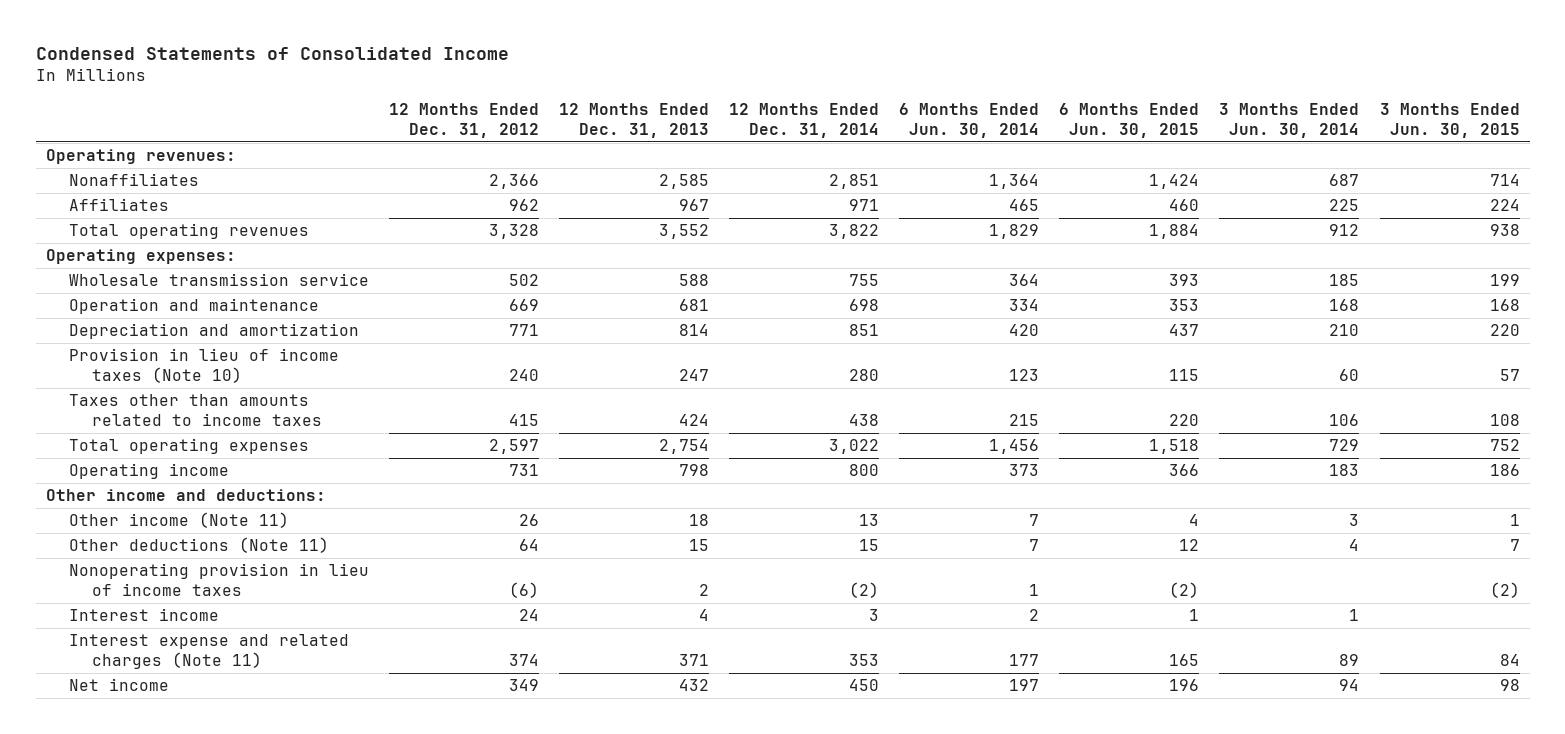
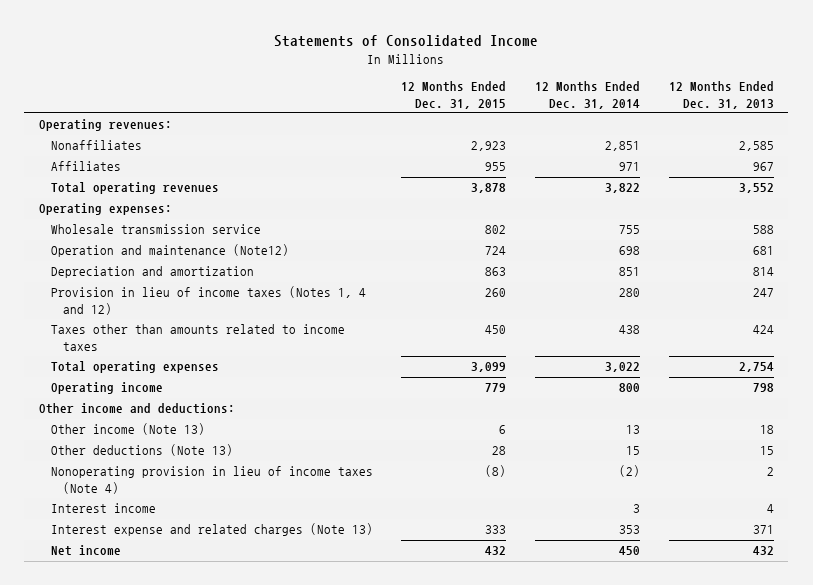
[35,47,509,61] Condensed Statements of Consolidated Income -> [274,34,539,47] Statements of Consolidated Income
[389,103,540,138] 12 Months Ended Dec. 31, 2012 -> none
[899,103,1040,138] 6 Months Ended Jun. 30, 2014 -> none
[1059,103,1200,138] 6 Months Ended Jun. 30, 2015 -> none
[1219,103,1360,138] 3 Months Ended Jun. 30, 2014 -> none
[1379,103,1520,138] 3 Months Ended Jun. 30, 2015 -> none
none -> [401,81,507,109] 12 Months Ended Dec. 31, 2015
[69,298,320,315] Operation and maintenance -> [50,244,289,258] Operation and maintenance (Note12)
[69,348,340,383] Provision in lieu of income taxes (Note 10) -> [50,286,366,315] Provision in lieu of income taxes (Notes 1, 4 and 12)
[69,512,290,529] Other income (Note 11) -> [50,423,205,436] Other income (Note 13)
[69,537,330,554] Other deductions (Note 11) -> [50,444,233,457] Other deductions (Note 13)
[69,563,370,596] Nonoperating provision in lieu of income taxes -> [50,466,373,494] Nonoperating provision in lieu of income taxes (Note 4)
[69,634,350,669] Interest expense and related charges (Note 11) -> [50,523,373,537] Interest expense and related charges (Note 13)

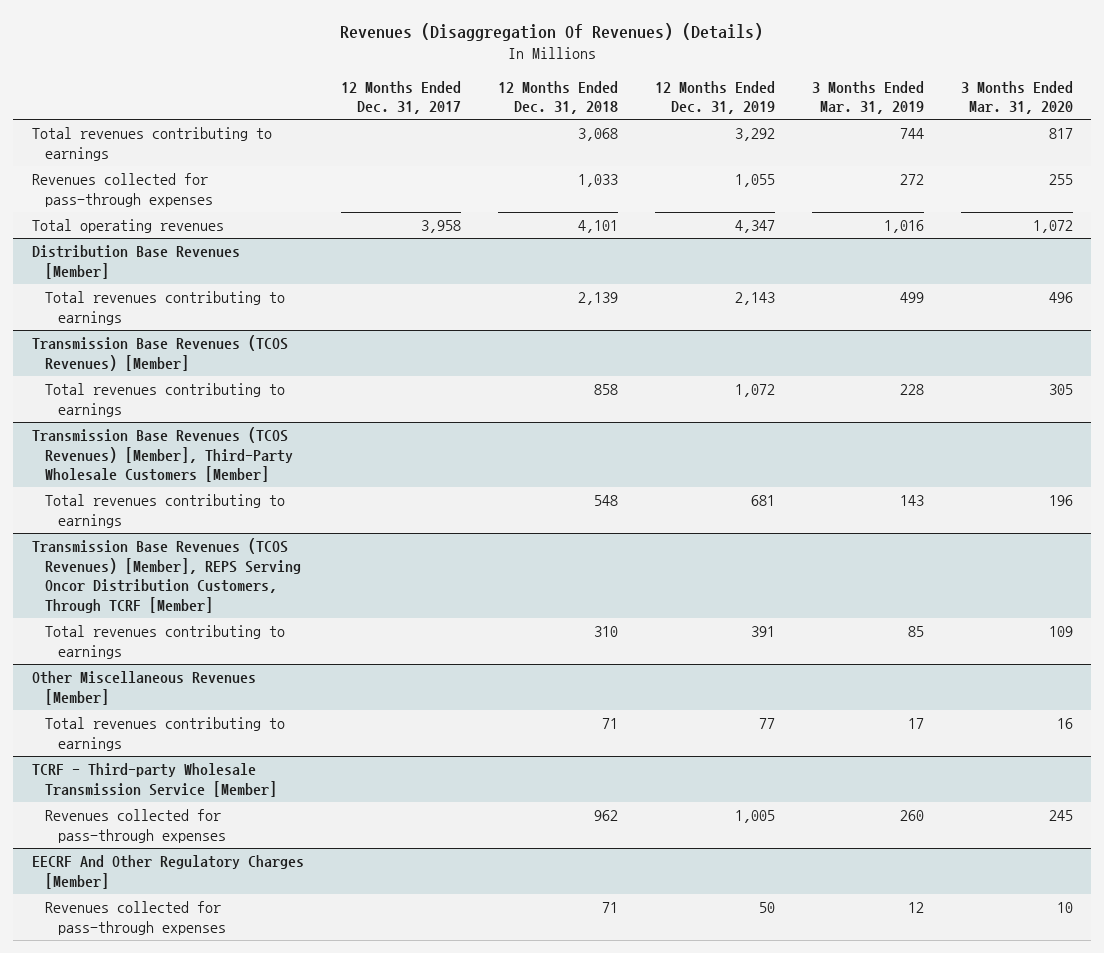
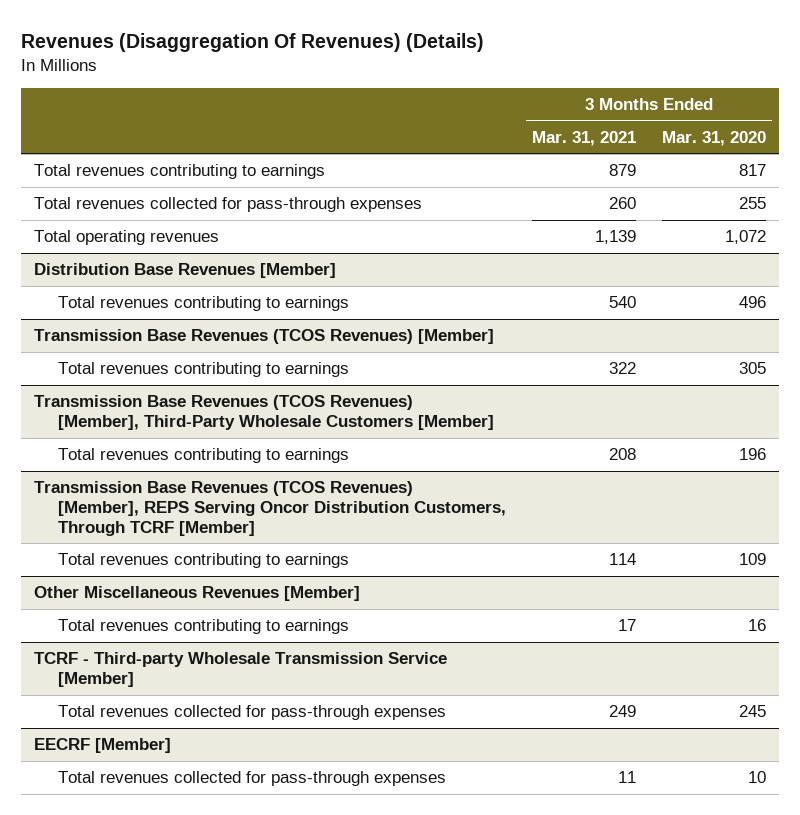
[340,80,461,115] 12 Months Ended Dec. 31, 2017 -> none
[497,80,618,115] 12 Months Ended Dec. 31, 2018 -> none
[654,80,775,115] 12 Months Ended Dec. 31, 2019 -> none
[811,80,924,115] 3 Months Ended Mar. 31, 2019 -> none
none -> [532,130,637,146] Mar. 31, 2021
[31,173,213,207] Revenues collected for pass-through expenses -> [34,197,423,213] Total revenues collected for pass-through expenses
[44,809,227,843] Revenues collected for pass-through expenses -> [58,705,447,721] Total revenues collected for pass-through expenses
[31,855,304,889] EECRF And Other Regulatory Charges [Member] -> [34,738,172,754] EECRF [Member]
[44,901,227,935] Revenues collected for pass-through expenses -> [58,771,447,787] Total revenues collected for pass-through expenses

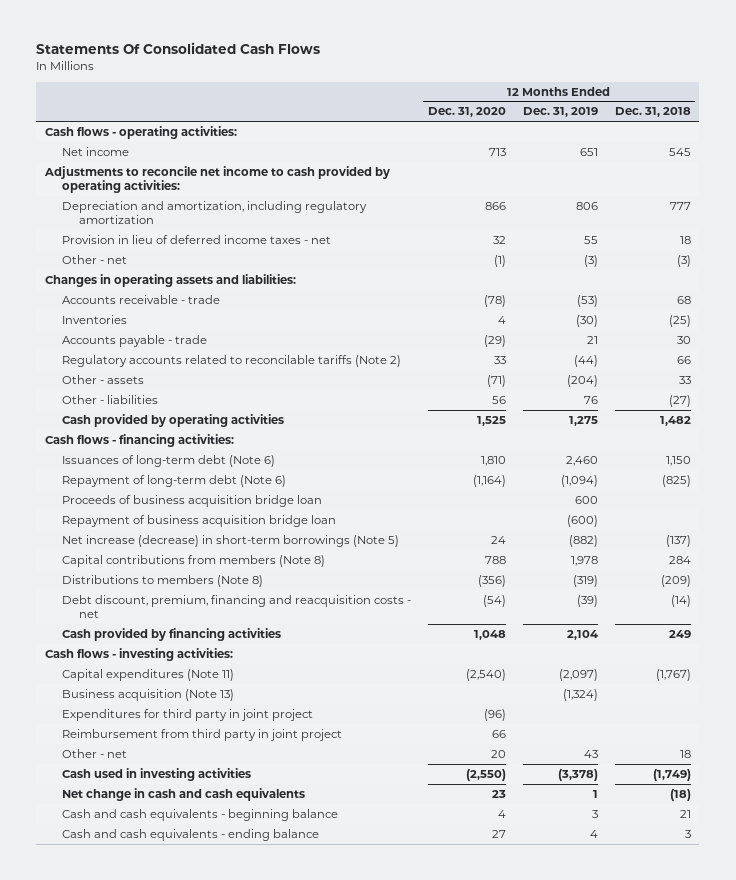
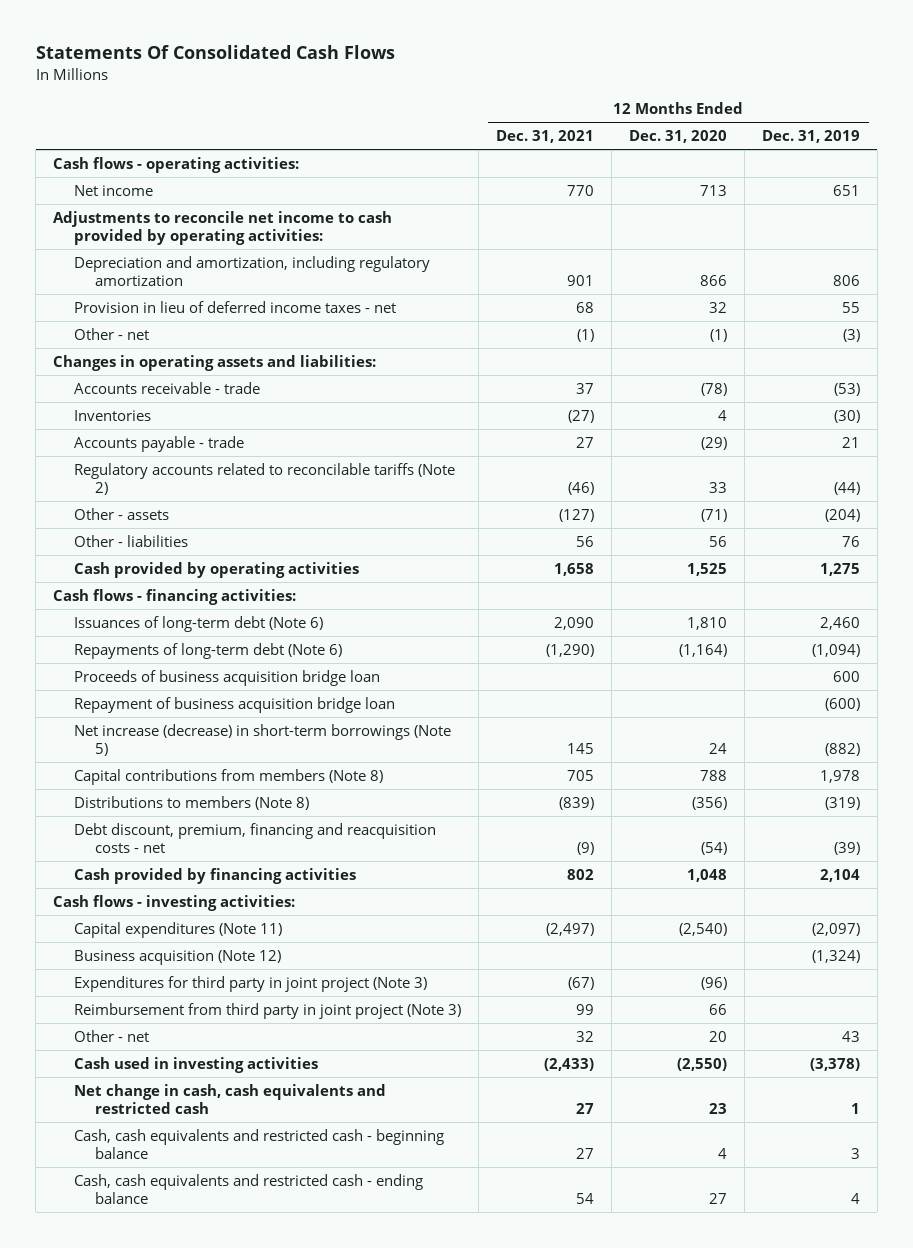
[614,107,691,118] Dec. 31, 2018 -> none
none -> [496,130,595,144] Dec. 31, 2021
[61,474,286,487] Repayment of long-term debt (Note 6) -> [74,643,343,660] Repayments of long-term debt (Note 6)
[61,688,234,701] Business acquisition (Note 13) -> [74,950,282,966] Business acquisition (Note 12)
[61,708,313,721] Expenditures for third party in joint project -> [74,976,428,993] Expenditures for third party in joint project (Note 3)
[61,728,342,741] Reimbursement from third party in joint project -> [74,1003,462,1020] Reimbursement from third party in joint project (Note 3)
[61,787,305,801] Net change in cash and cash equivalents -> [74,1084,387,1114] Net change in cash, cash equivalents and restricted cash
[61,808,338,821] Cash and cash equivalents - beginning balance -> [74,1129,445,1159] Cash, cash equivalents and restricted cash - beginning balance
[61,828,319,841] Cash and cash equivalents - ending balance -> [74,1174,424,1204] Cash, cash equivalents and restricted cash - ending balance

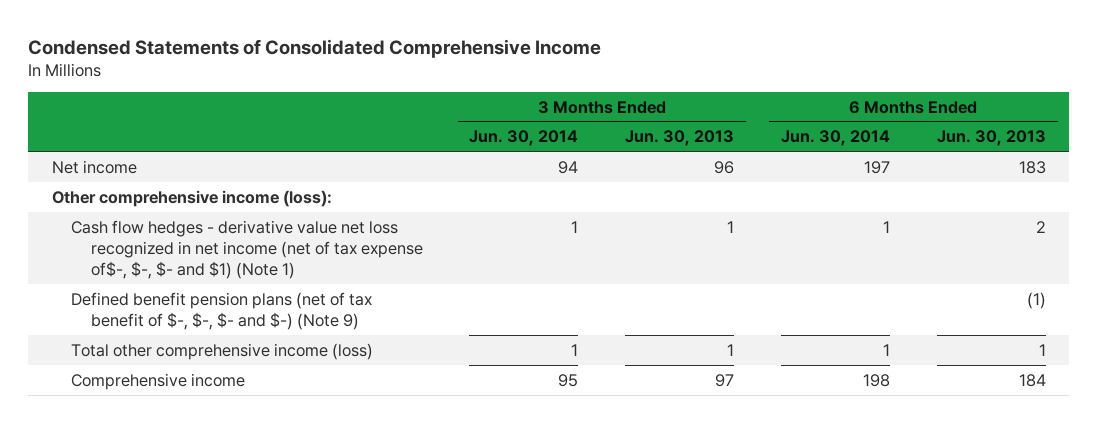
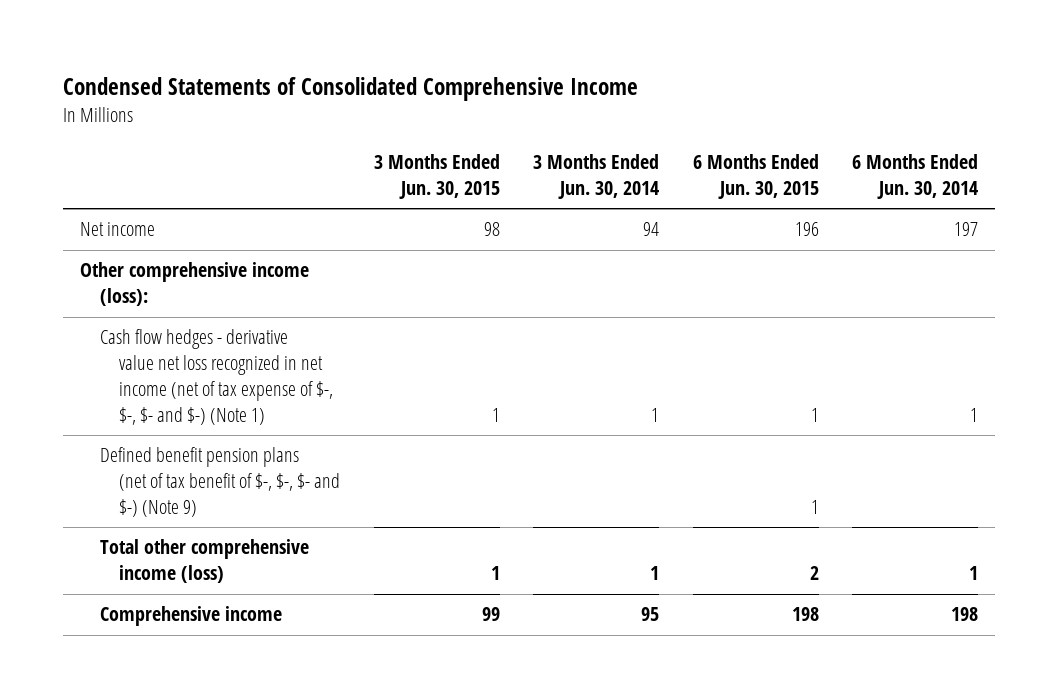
[625,130,735,147] Jun. 30, 2013 -> none
[936,130,1046,147] Jun. 30, 2013 -> none
none -> [373,154,500,200] 3 Months Ended Jun. 30, 2015
none -> [692,154,819,200] 6 Months Ended Jun. 30, 2015
[71,219,423,279] Cash flow hedges - derivative value net loss recognized in net income (net of tax expense of$-, $-, $- and $1) (Note 1) -> [99,329,334,426] Cash flow hedges - derivative value net loss recognized in net income (net of tax expense of $-, $-, $- and $-) (Note 1)

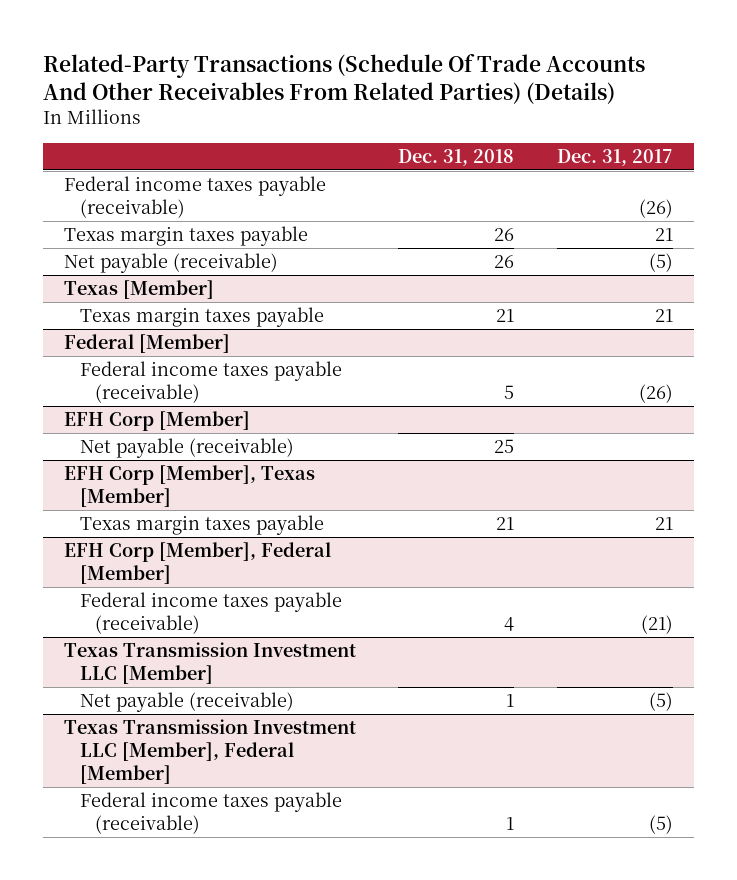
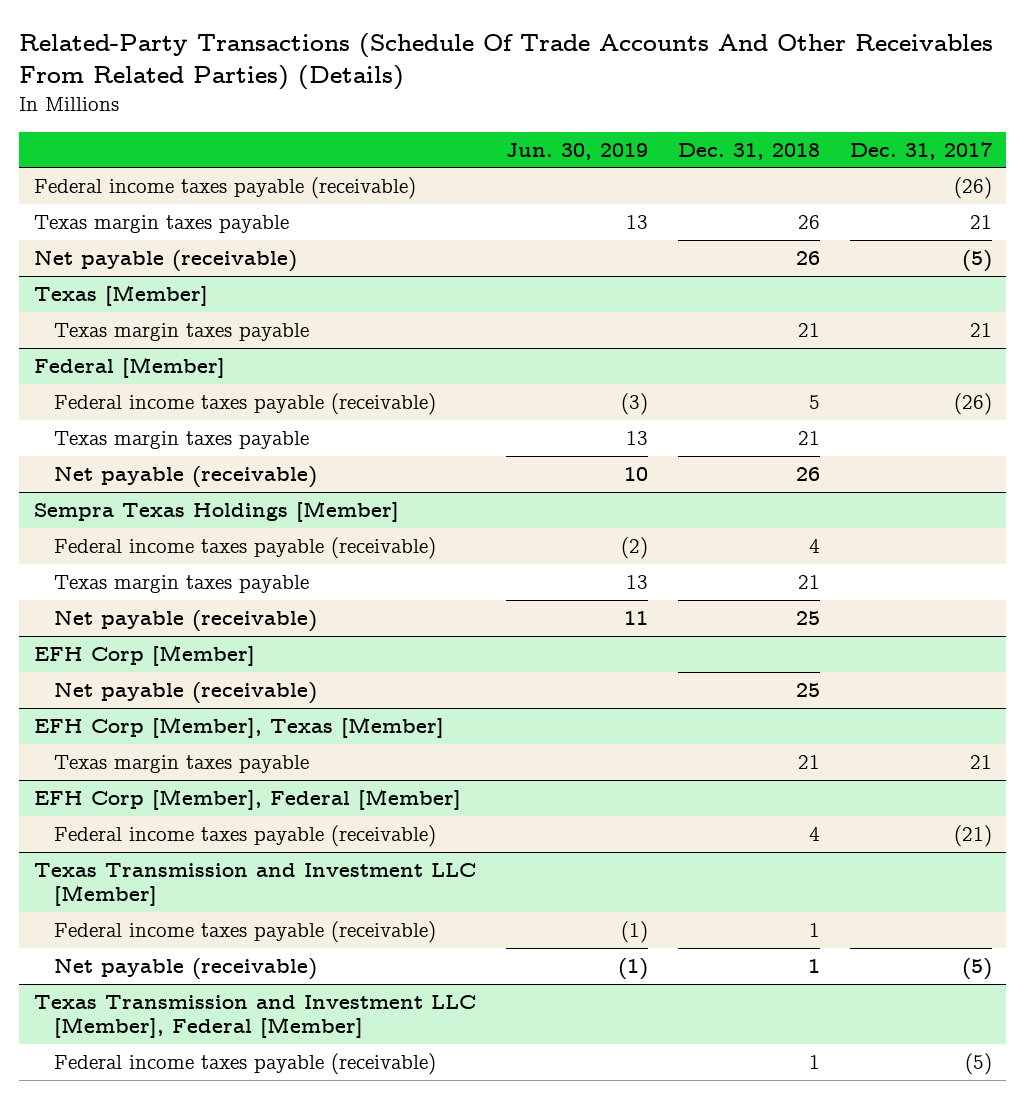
none -> [505,142,648,160] Jun. 30, 2019
none -> [54,431,310,450] Texas margin taxes payable
none -> [54,466,318,489] Net payable (receivable)
none -> [33,501,399,523] Sempra Texas Holdings [Member]
none -> [54,537,437,560] Federal income taxes payable (receivable)
none -> [54,575,310,594] Texas margin taxes payable
none -> [54,610,318,633] Net payable (receivable)
[64,642,357,684] Texas Transmission Investment LLC [Member] -> [33,863,476,906] Texas Transmission and Investment LLC [Member]
none -> [54,921,437,944] Federal income taxes payable (receivable)
[64,719,357,784] Texas Transmission Investment LLC [Member], Federal [Member] -> [33,995,476,1038] Texas Transmission and Investment LLC [Member], Federal [Member]

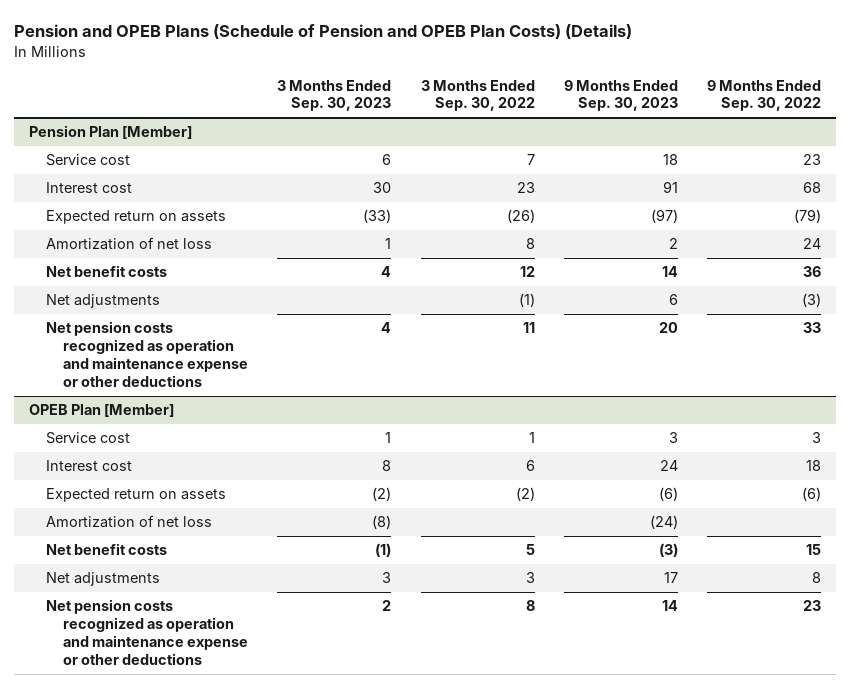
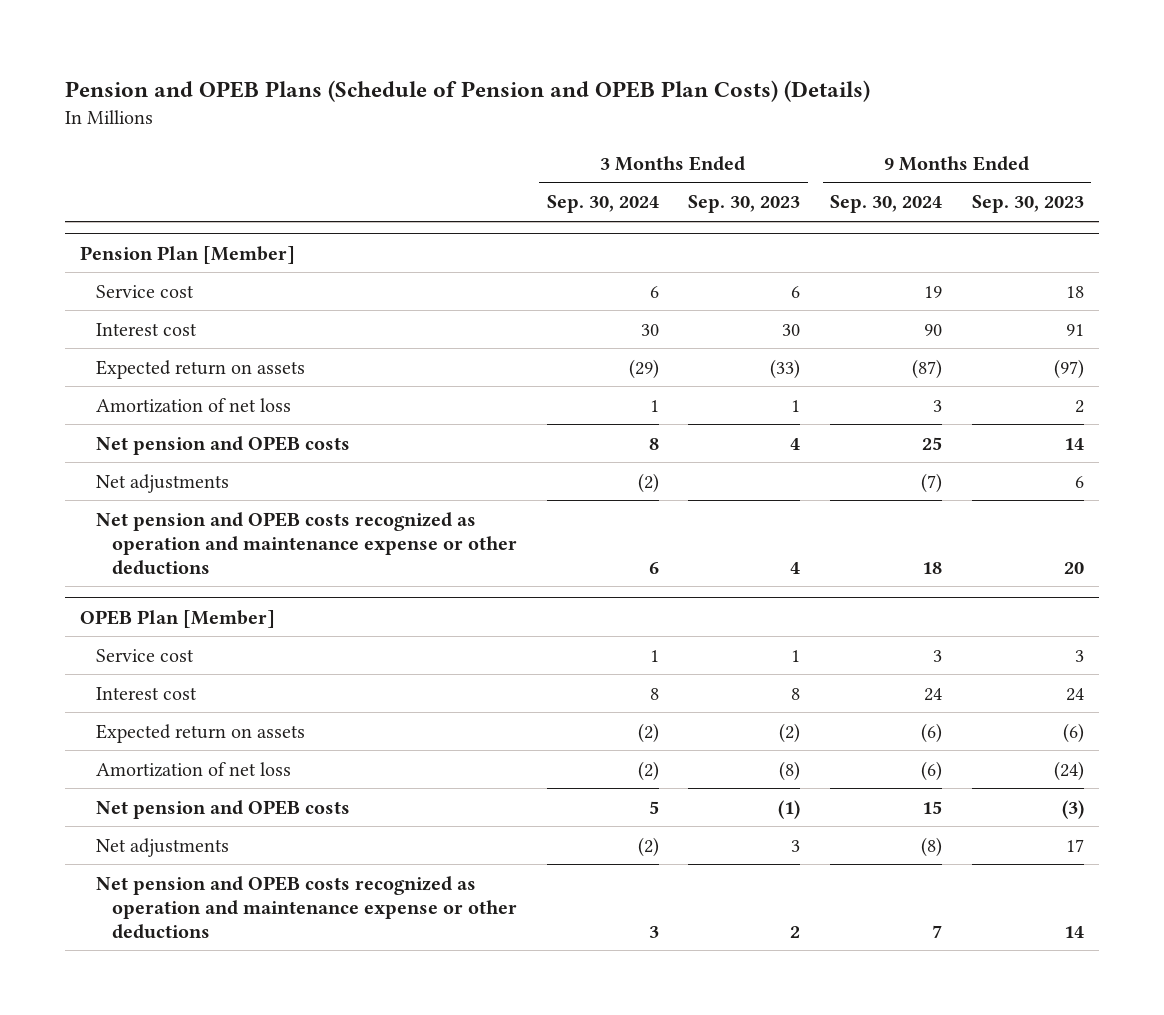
[420,79,535,112] 3 Months Ended Sep. 30, 2022 -> none
[706,79,821,112] 9 Months Ended Sep. 30, 2022 -> none
none -> [546,195,659,214] Sep. 30, 2024
none -> [830,195,943,214] Sep. 30, 2024
[46,265,168,278] Net benefit costs -> [96,435,351,455] Net pension and OPEB costs
[46,321,249,388] Net pension costs recognized as operation and maintenance expense or other deductions -> [96,511,517,575] Net pension and OPEB costs recognized as operation and maintenance expense or other deductions
[46,543,168,556] Net benefit costs -> [96,799,351,819] Net pension and OPEB costs
[46,599,249,666] Net pension costs recognized as operation and maintenance expense or other deductions -> [96,875,517,939] Net pension and OPEB costs recognized as operation and maintenance expense or other deductions

